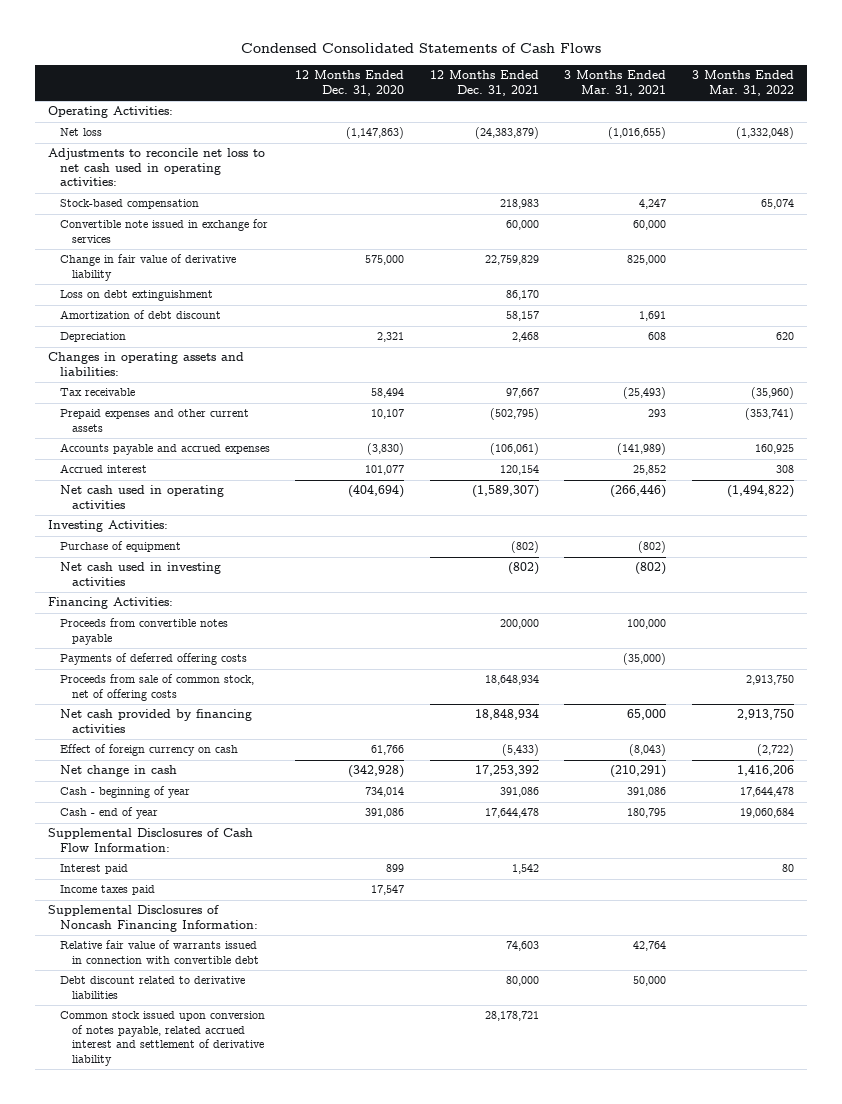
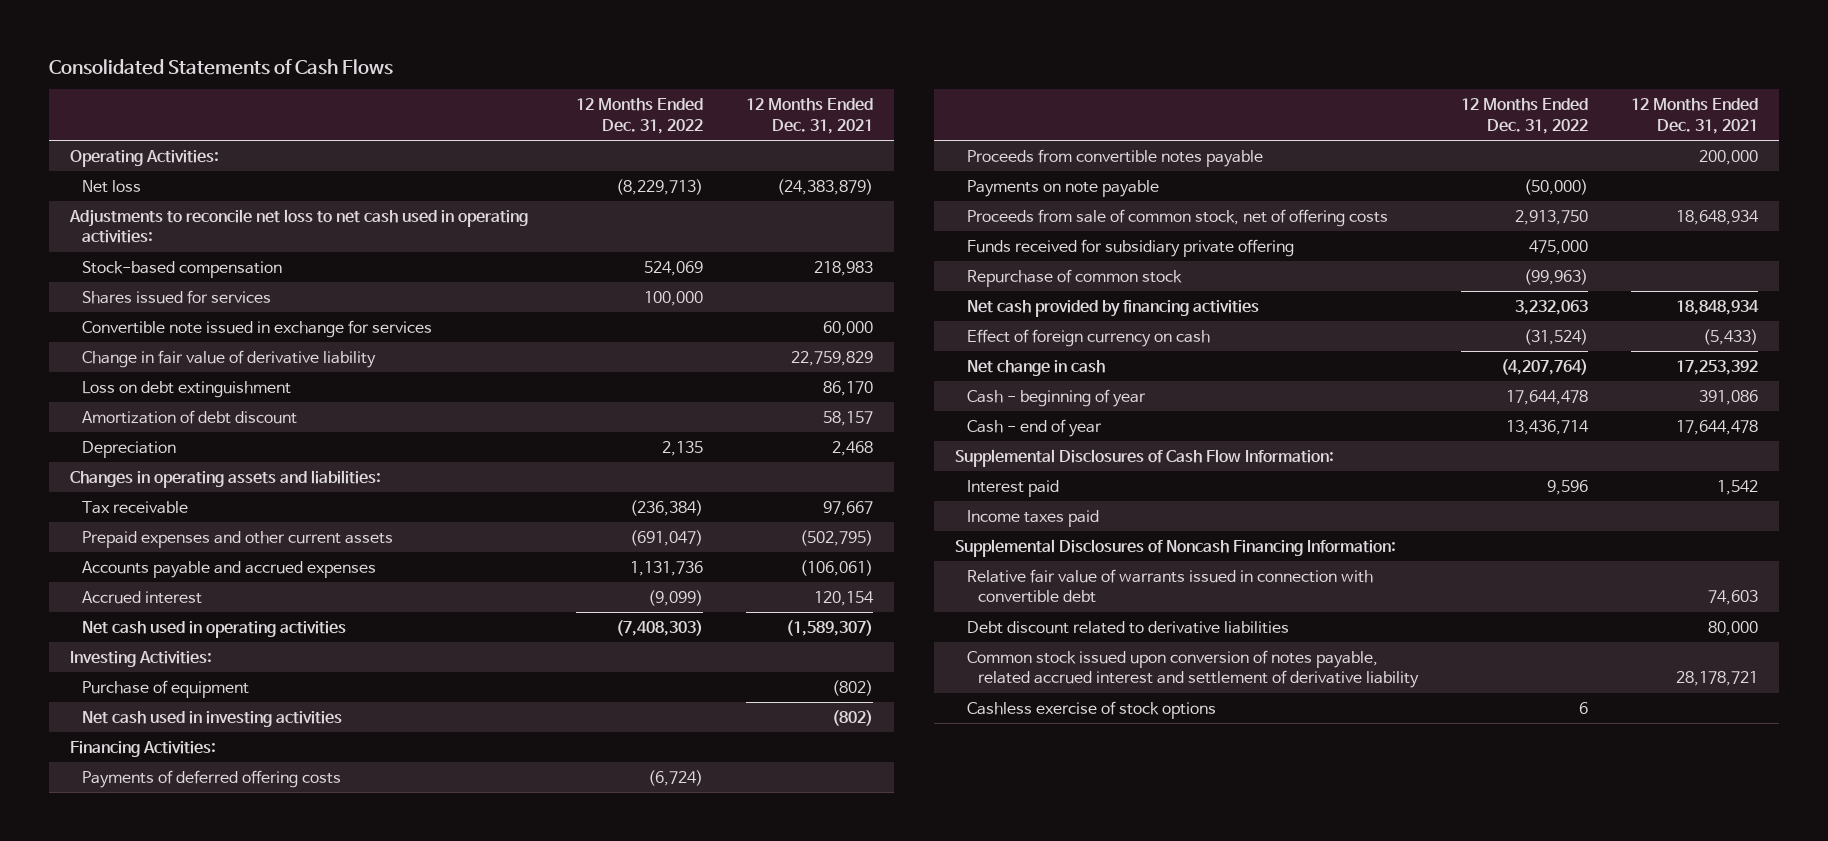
[240,43,601,54] Condensed Consolidated Statements of Cash Flows -> [48,58,393,75] Consolidated Statements of Cash Flows
[295,70,405,96] 12 Months Ended Dec. 31, 2020 -> none
[564,70,667,96] 3 Months Ended Mar. 31, 2021 -> none
[692,70,795,96] 3 Months Ended Mar. 31, 2022 -> none
none -> [576,98,704,134] 12 Months Ended Dec. 31, 2022
none -> [81,289,271,304] Shares issued for services
[59,618,228,645] Proceeds from convertible notes payable -> [966,148,1263,167] Proceeds from convertible notes payable
none -> [966,179,1159,197] Payments on note payable
none -> [966,238,1294,257] Funds received for subsidiary private offering
none -> [966,268,1182,287] Repurchase of common stock
none -> [966,700,1216,719] Cashless exercise of stock options

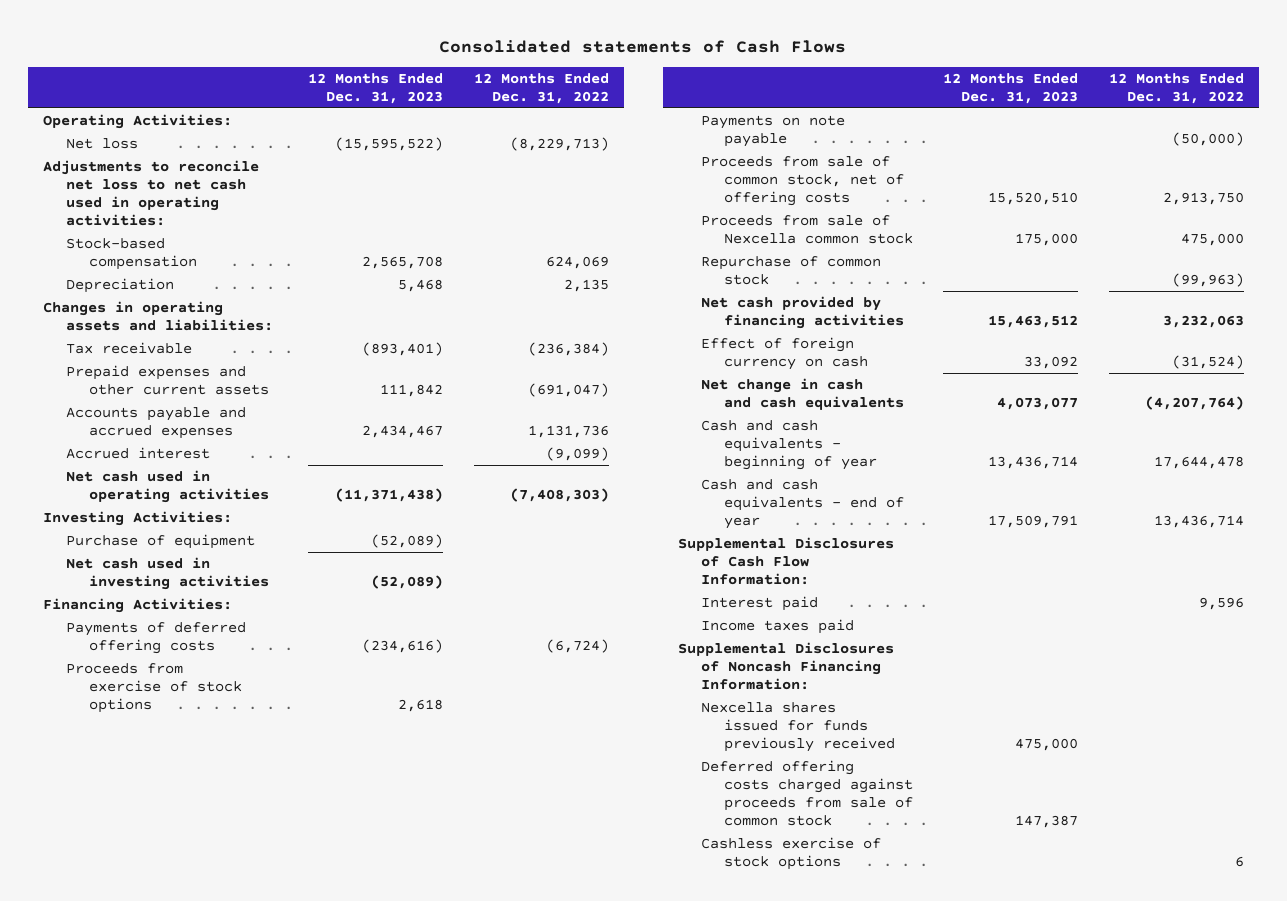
[48,58,393,75] Consolidated Statements of Cash Flows -> [439,39,847,53] Consolidated statements of Cash Flows
[745,98,873,134] 12 Months Ended Dec. 31, 2021 -> none
none -> [308,72,444,104] 12 Months Ended Dec. 31, 2023
[81,289,271,304] Shares issued for services -> none
[81,319,432,338] Convertible note issued in exchange for services -> none
[81,349,376,368] Change in fair value of derivative liability -> none
[81,380,291,398] Loss on debt extinguishment -> none
[81,409,297,424] Amortization of debt discount -> none
[644,260,704,276] 524,069 -> [545,255,609,269] 624,069
[966,148,1263,167] Proceeds from convertible notes payable -> none
none -> [65,662,242,714] Proceeds from exercise of stock options
[966,238,1294,257] Funds received for subsidiary private offering -> [700,214,913,244] Proceeds from sale of Nexcella common stock
[966,359,1105,376] Net change in cash -> [700,377,904,410] Net change in cash and cash equivalents
[966,388,1146,407] Cash - beginning of year -> [700,419,877,471] Cash and cash equivalents - beginning of year
[966,418,1102,437] Cash - end of year -> [700,478,904,530] Cash and cash equivalents - end of year
[966,568,1373,604] Relative fair value of warrants issued in connection with convertible debt -> none
[966,620,1289,634] Debt discount related to derivative liabilities -> none
[966,649,1420,689] Common stock issued upon conversion of notes payable, related accrued interest and settlement of derivative liability -> none
none -> [700,701,895,753] Nexcella shares issued for funds previously received
none -> [700,759,913,827] Deferred offering costs charged against proceeds from sale of common stock

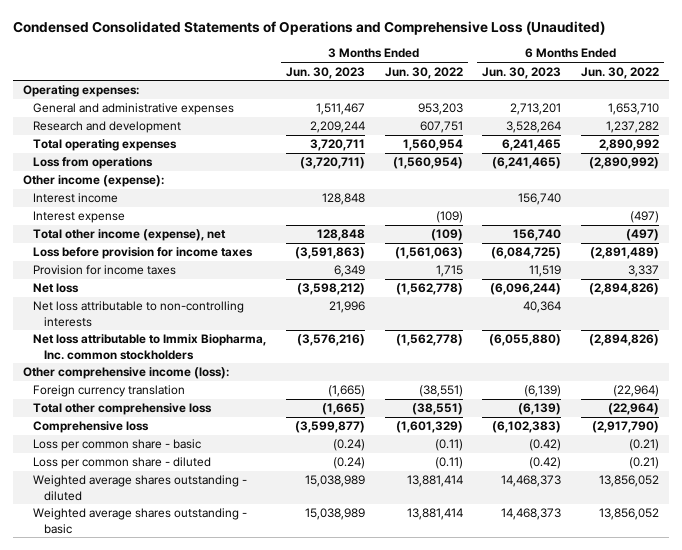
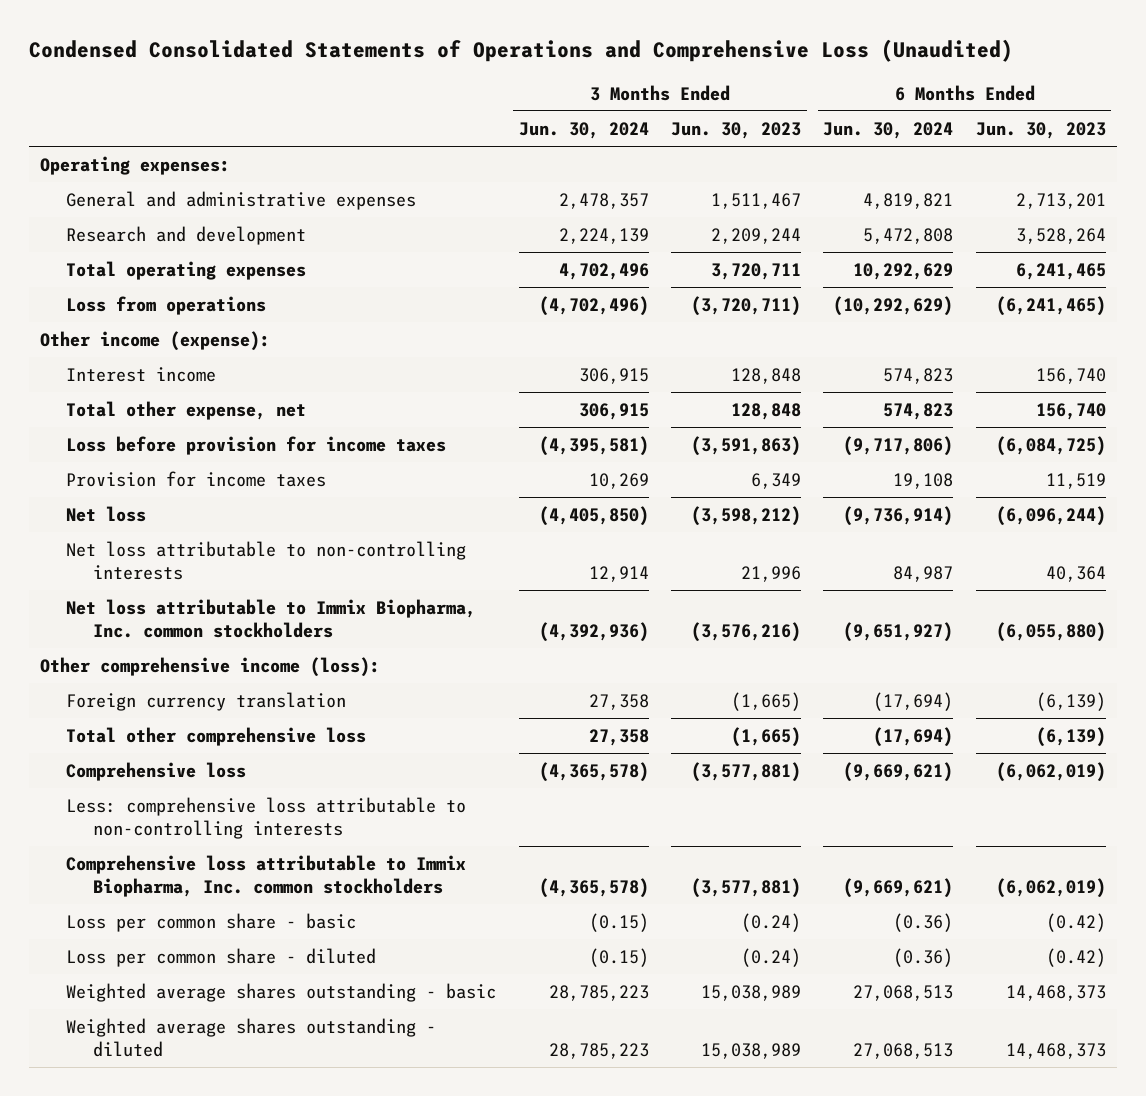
[384,66,463,79] Jun. 30, 2022 -> none
[580,66,659,79] Jun. 30, 2022 -> none
none -> [518,122,649,140] Jun. 30, 2024
none -> [823,122,954,140] Jun. 30, 2024
[33,211,126,224] Interest expense -> none
[33,229,227,242] Total other income (expense), net -> [66,401,307,421] Total other expense, net
[295,421,366,434] (3,599,877) -> [691,762,802,783] (3,577,881)
[492,421,562,434] (6,102,383) -> [995,762,1106,783] (6,062,019)
none -> [66,797,467,840] Less: comprehensive loss attributable to non-controlling interests
none -> [66,855,467,898] Comprehensive loss attributable to Immix Biopharma, Inc. common stockholders
[33,475,248,501] Weighted average shares outstanding - diluted -> [66,1018,437,1058] Weighted average shares outstanding - diluted

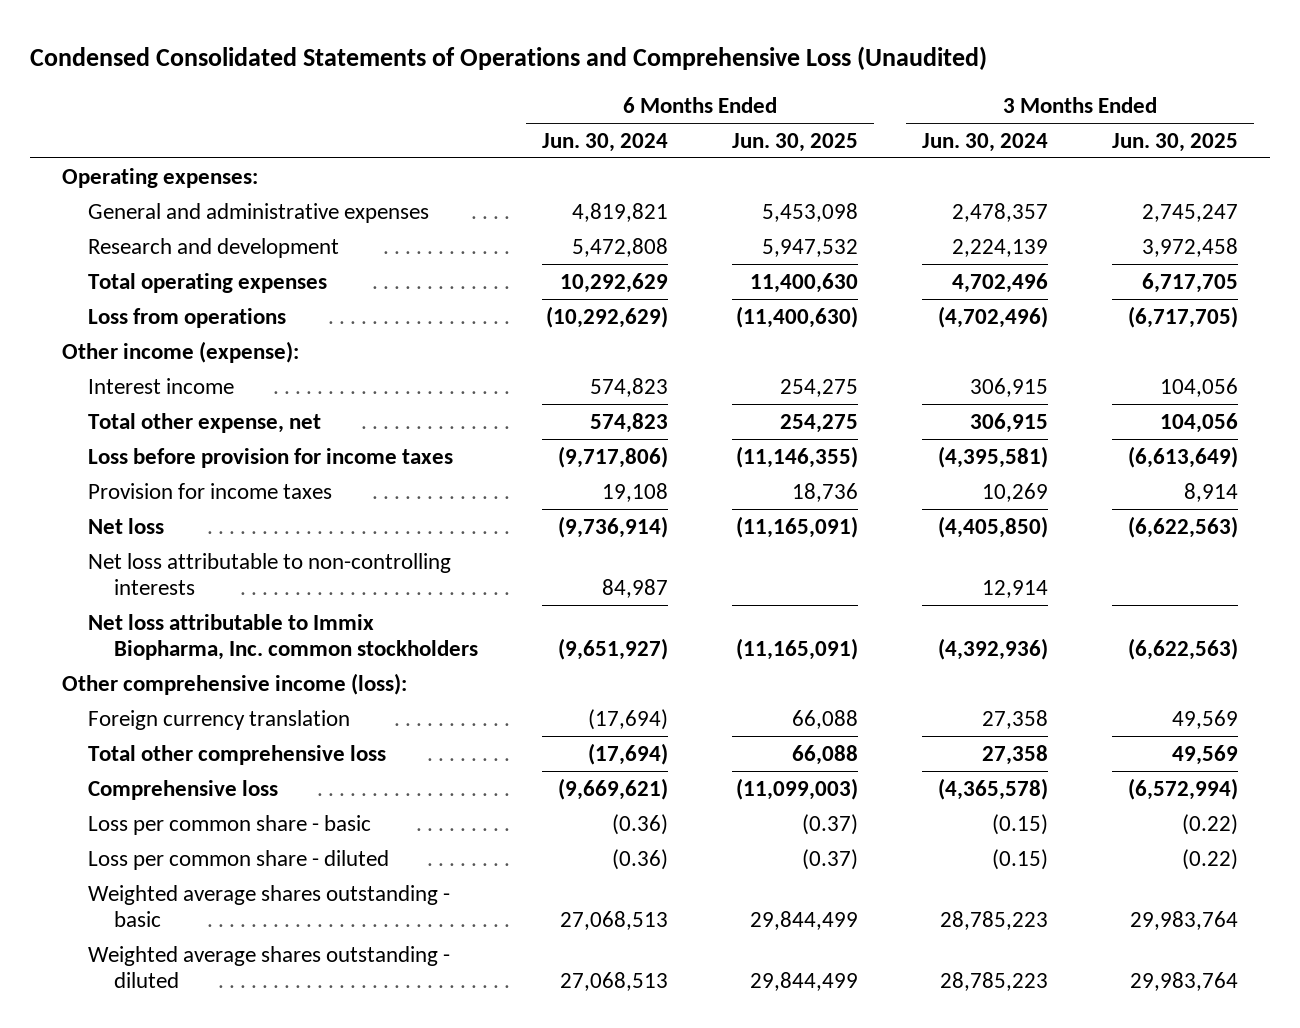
[671,122,802,140] Jun. 30, 2023 -> none
[975,122,1106,140] Jun. 30, 2023 -> none
none -> [732,132,859,152] Jun. 30, 2025
none -> [1111,132,1238,152] Jun. 30, 2025
[66,797,467,840] Less: comprehensive loss attributable to non-controlling interests -> none
[66,855,467,898] Comprehensive loss attributable to Immix Biopharma, Inc. common stockholders -> none

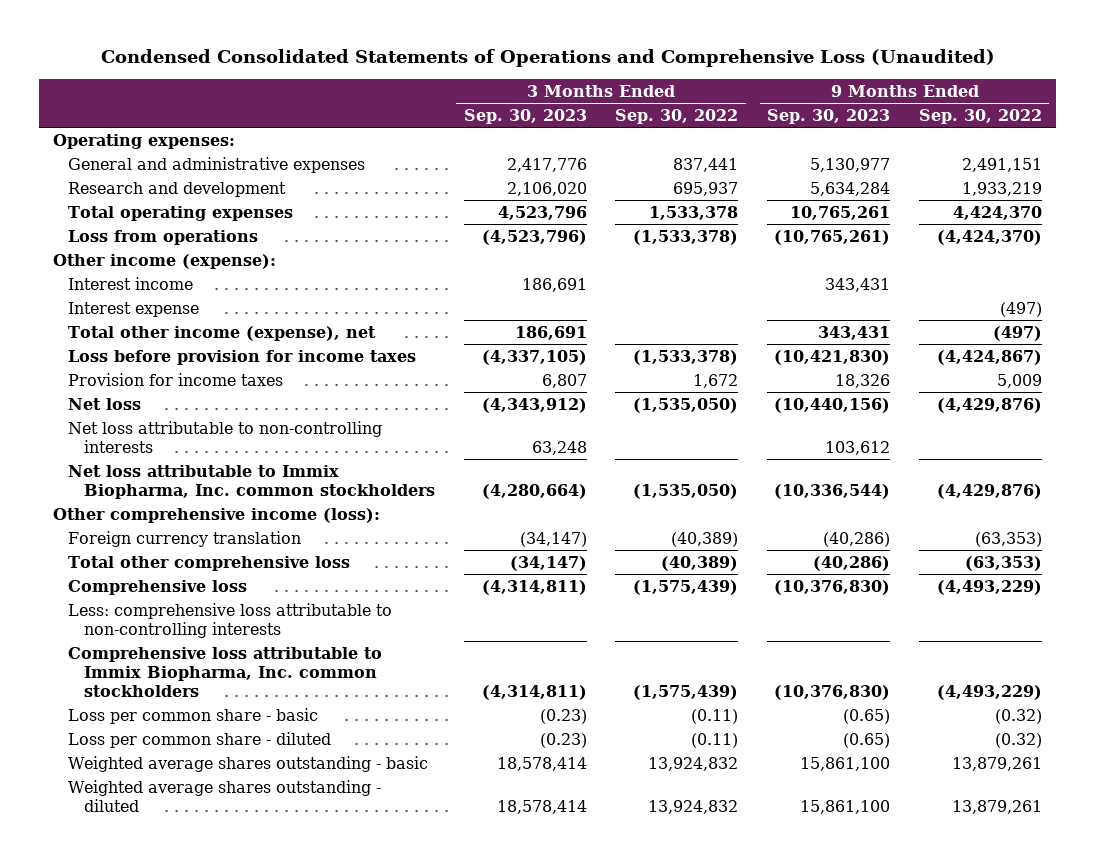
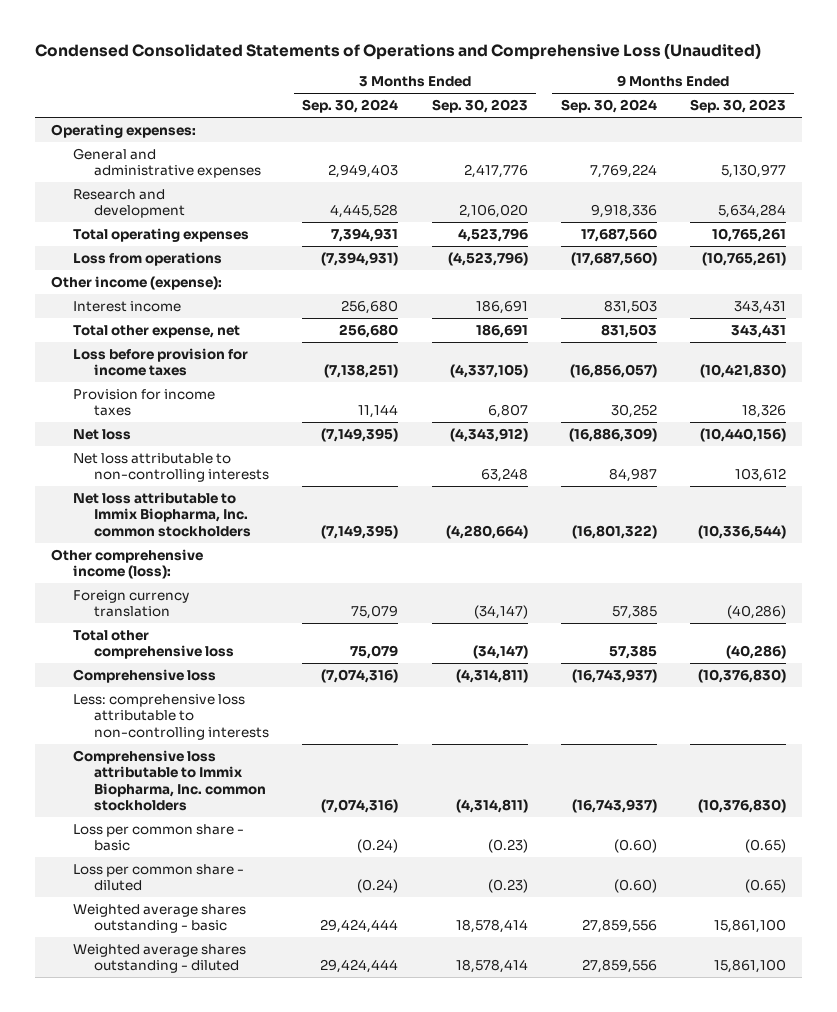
[615,108,739,124] Sep. 30, 2022 -> none
[919,108,1043,124] Sep. 30, 2022 -> none
none -> [302,99,399,114] Sep. 30, 2024
none -> [560,99,657,114] Sep. 30, 2024
[68,301,200,317] Interest expense -> none
[68,325,377,341] Total other income (expense), net -> [72,324,240,338] Total other expense, net

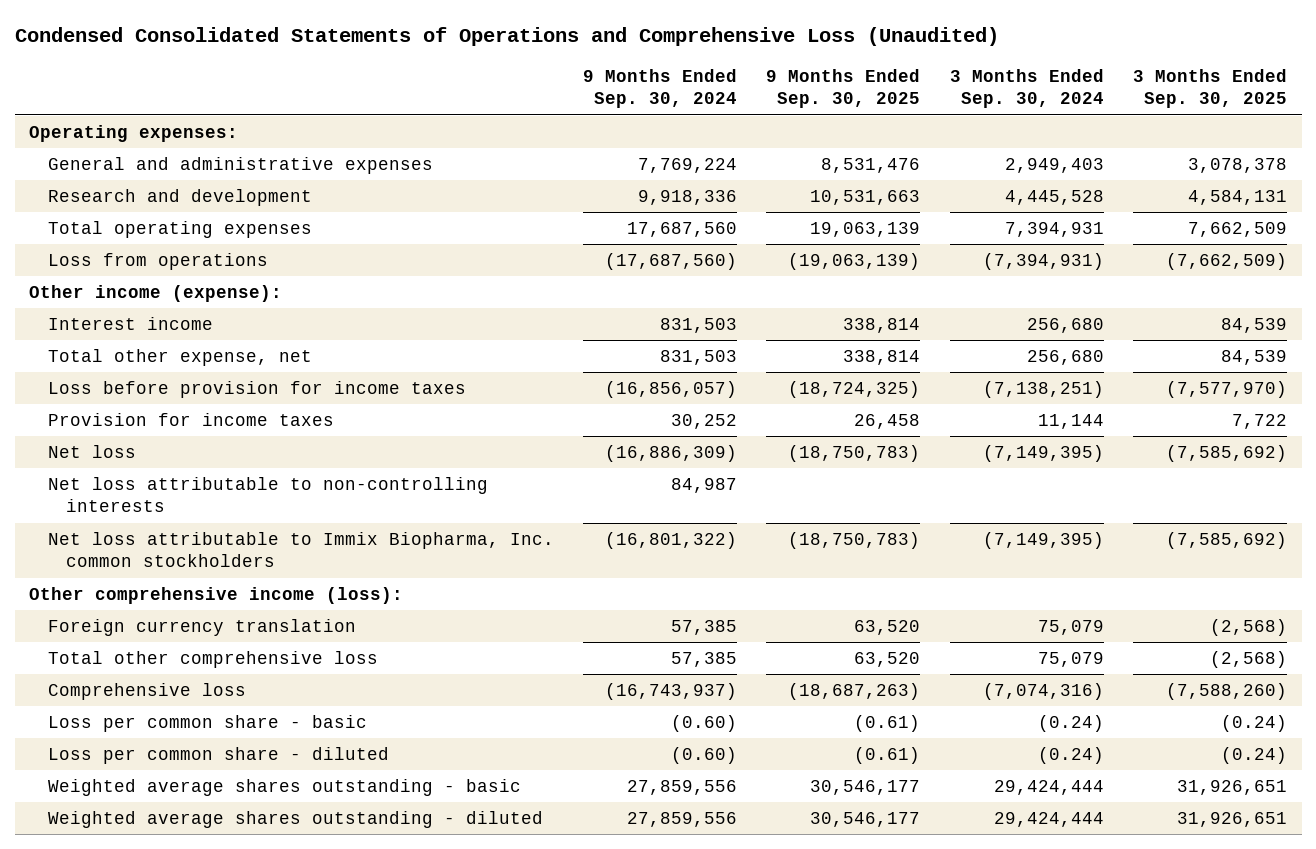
[431,99,528,114] Sep. 30, 2023 -> none
[689,99,786,114] Sep. 30, 2023 -> none
none -> [766,68,921,109] 9 Months Ended Sep. 30, 2025
none -> [1132,68,1287,109] 3 Months Ended Sep. 30, 2025
[72,693,270,740] Less: comprehensive loss attributable to non-controlling interests -> none
[72,749,267,812] Comprehensive loss attributable to Immix Biopharma, Inc. common stockholders -> none

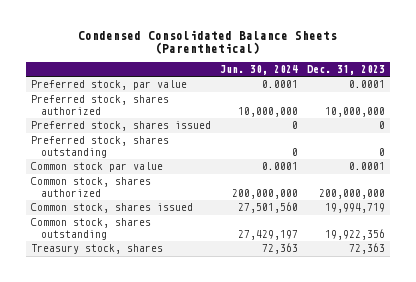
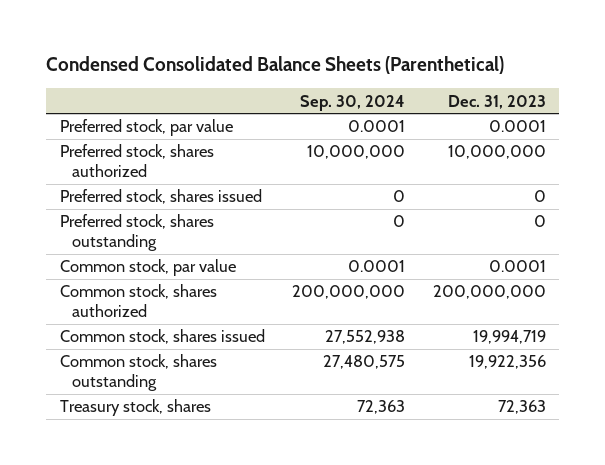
[219,65,298,76] Jun. 30, 2024 -> none
none -> [300,94,406,111] Sep. 30, 2024
[30,162,163,173] Common stock par value -> [59,259,236,277] Common stock, par value

